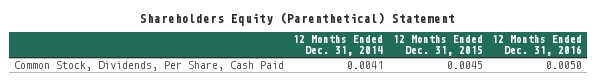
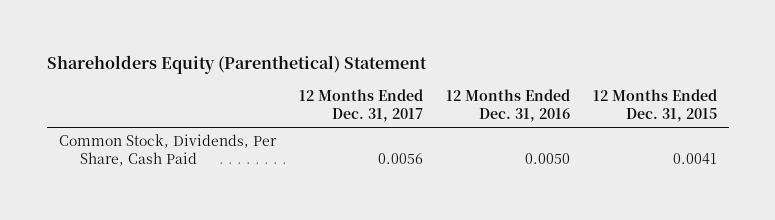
[293,34,384,57] 12 Months Ended Dec. 31, 2014 -> none
none -> [298,88,423,122] 12 Months Ended Dec. 31, 2017
[446,61,483,70] 0.0045 -> [672,153,717,165] 0.0041

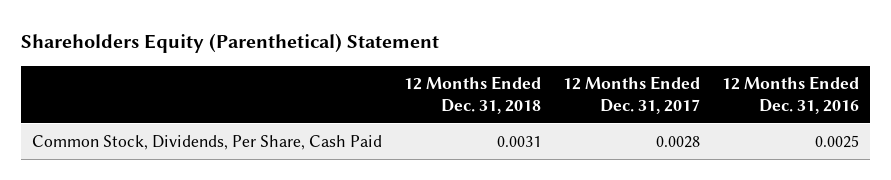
[592,88,717,122] 12 Months Ended Dec. 31, 2015 -> none
none -> [404,75,542,115] 12 Months Ended Dec. 31, 2018
[377,153,423,165] 0.0056 -> [656,136,701,149] 0.0028
[524,153,570,165] 0.0050 -> [815,135,860,149] 0.0025

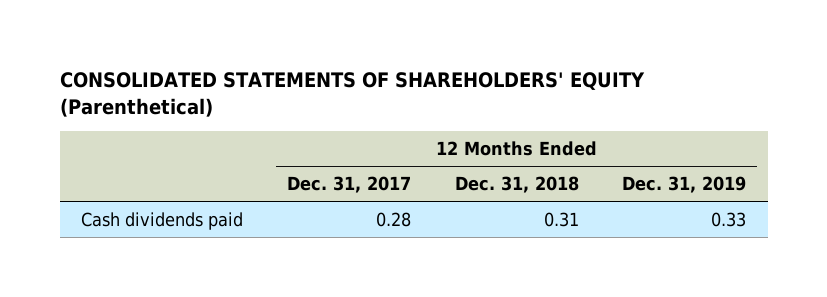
[21,33,440,54] Shareholders Equity (Parenthetical) Statement -> [59,71,645,117] CONSOLIDATED STATEMENTS OF SHAREHOLDERS' EQUITY (Parenthetical)
[722,75,860,115] 12 Months Ended Dec. 31, 2016 -> none
none -> [622,176,747,194] Dec. 31, 2019
[32,135,383,151] Common Stock, Dividends, Per Share, Cash Paid -> [81,211,244,230] Cash dividends paid
[497,136,542,148] 0.0031 -> [543,211,579,227] 0.31
[656,136,701,149] 0.0028 -> [375,211,411,227] 0.28

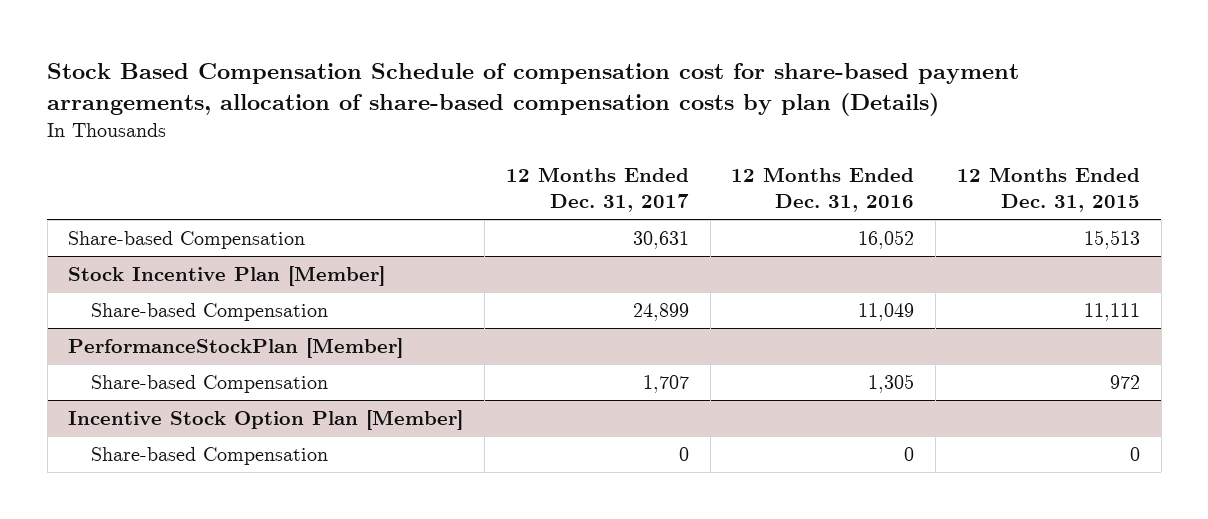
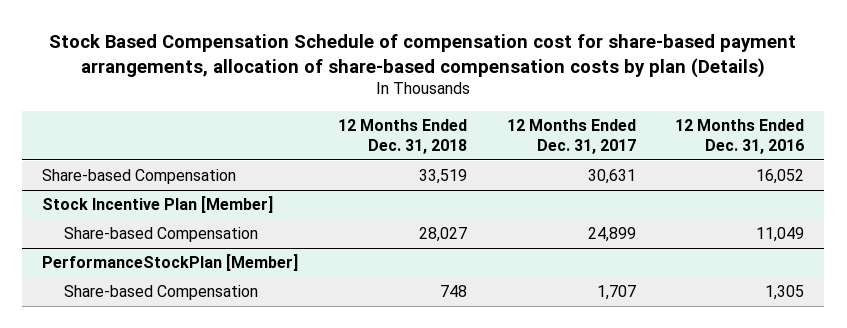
[956,167,1140,213] 12 Months Ended Dec. 31, 2015 -> none
none -> [338,119,468,154] 12 Months Ended Dec. 31, 2018
[68,409,464,430] Incentive Stock Option Plan [Member] -> none
[90,446,328,465] Share-based Compensation -> none

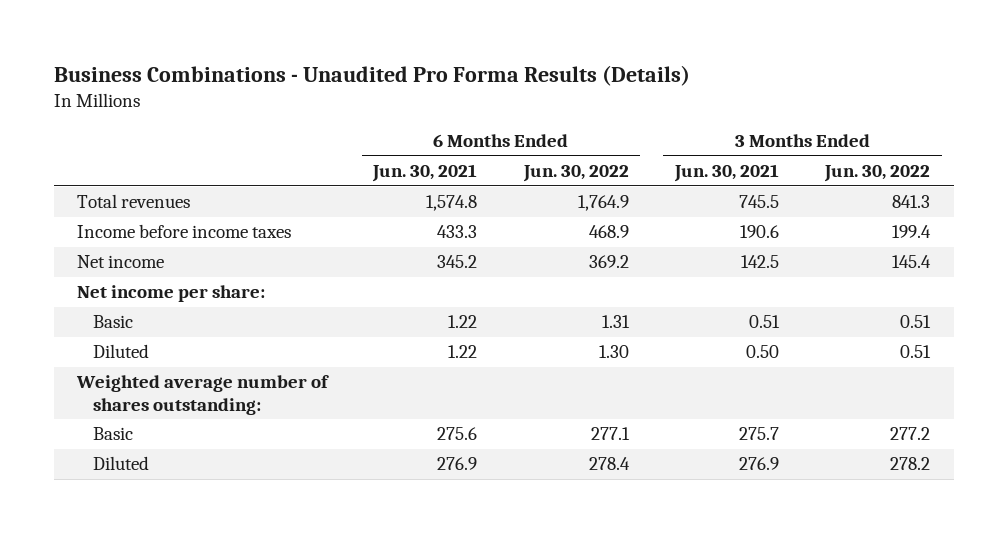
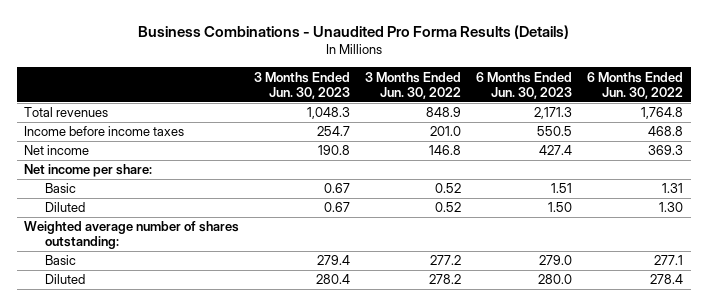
[372,163,478,182] Jun. 30, 2021 -> none
[674,163,780,182] Jun. 30, 2021 -> none
none -> [254,71,351,99] 3 Months Ended Jun. 30, 2023
none -> [476,71,573,99] 6 Months Ended Jun. 30, 2023
[577,195,629,212] 1,764.9 -> [641,107,684,120] 1,764.8
[892,195,931,209] 841.3 -> [426,107,462,118] 848.9
[588,225,629,239] 468.9 -> [648,126,684,137] 468.8
[892,225,932,239] 199.4 -> [430,126,462,137] 201.0
[588,255,629,269] 369.2 -> [648,145,684,156] 369.3
[892,255,932,269] 145.4 -> [429,145,462,156] 146.8
[900,315,932,329] 0.51 -> [435,183,462,194] 0.52
[900,345,932,359] 0.51 -> [435,202,462,213] 0.52

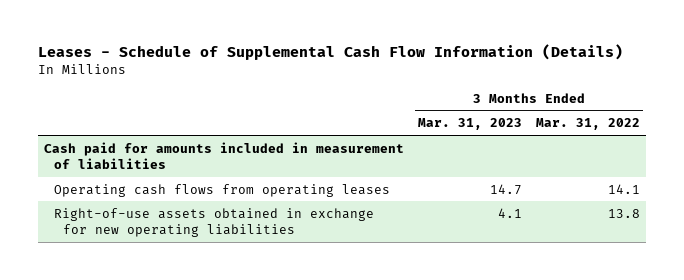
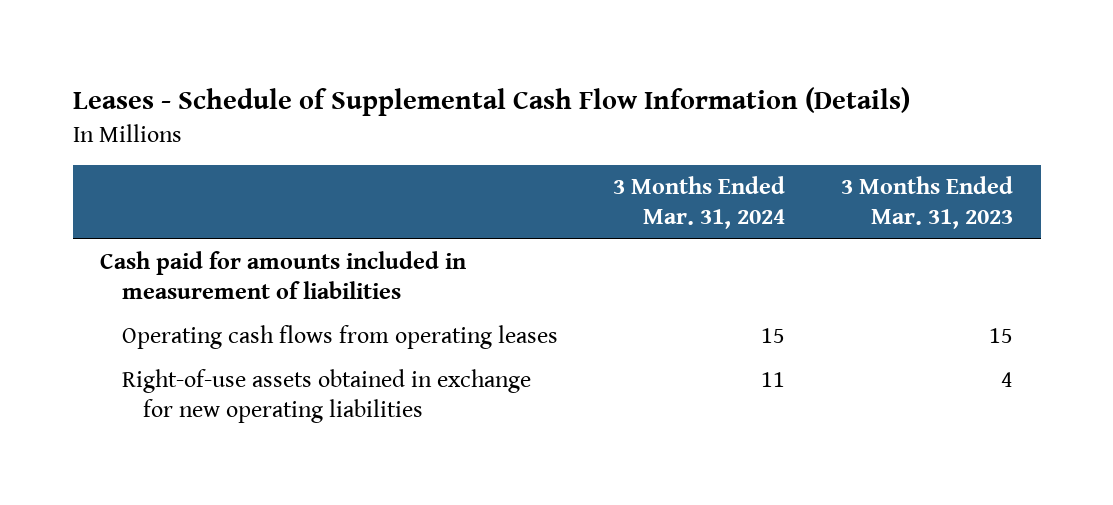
[535,118,640,131] Mar. 31, 2022 -> none
none -> [613,176,786,230] 3 Months Ended Mar. 31, 2024
[489,183,522,195] 14.7 -> [988,328,1013,344] 15
[497,207,522,218] 4.1 -> [1000,372,1013,388] 4

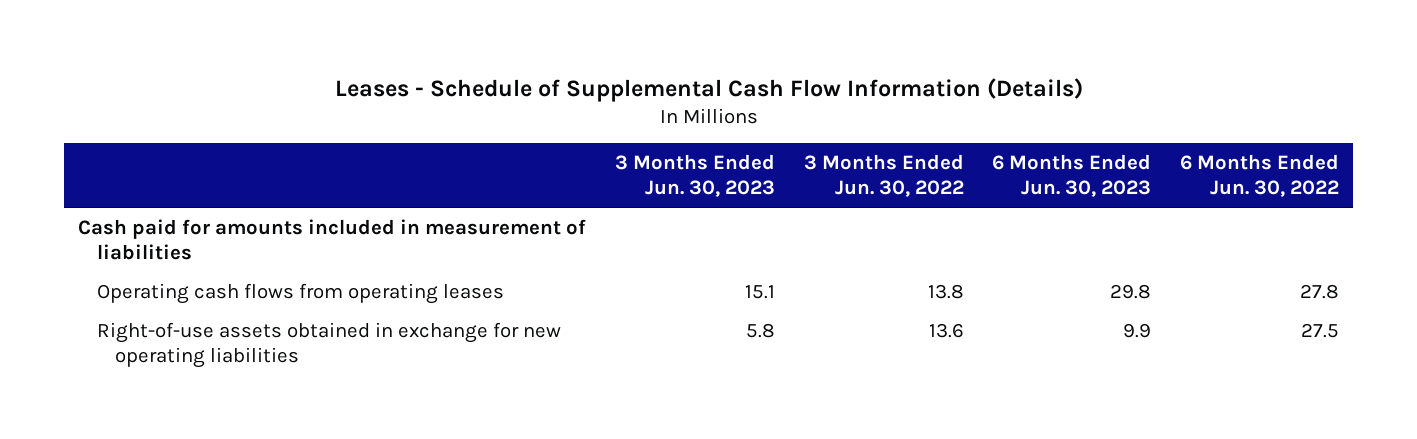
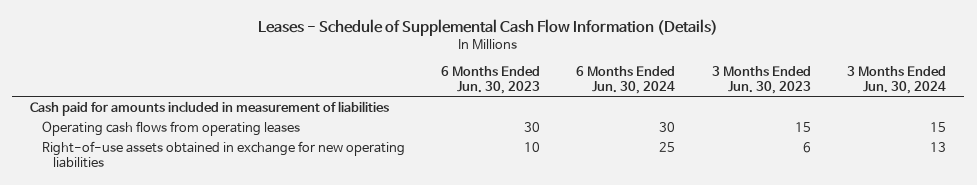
[803,154,964,198] 3 Months Ended Jun. 30, 2022 -> none
[1179,154,1339,198] 6 Months Ended Jun. 30, 2022 -> none
none -> [576,66,676,95] 6 Months Ended Jun. 30, 2024
none -> [847,66,947,95] 3 Months Ended Jun. 30, 2024
[745,285,776,300] 15.1 -> [794,122,811,133] 15
[1110,284,1152,300] 29.8 -> [523,122,540,133] 30
[746,323,776,339] 5.8 -> [802,142,811,154] 6
[1123,323,1152,339] 9.9 -> [523,142,540,153] 10

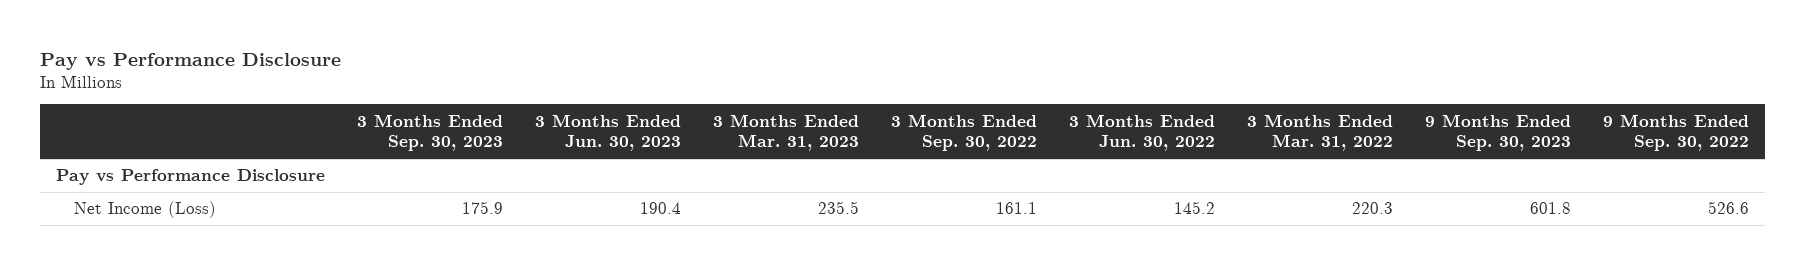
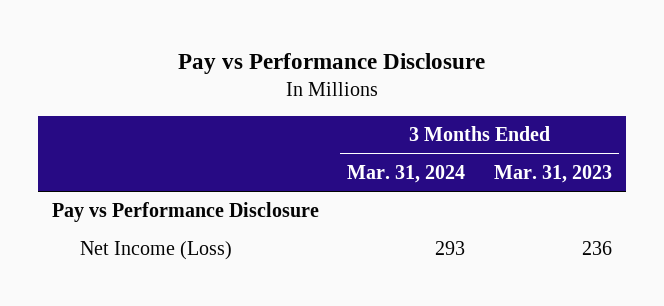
[356,113,503,152] 3 Months Ended Sep. 30, 2023 -> none
[534,113,681,152] 3 Months Ended Jun. 30, 2023 -> none
[891,113,1038,152] 3 Months Ended Sep. 30, 2022 -> none
[1069,113,1216,152] 3 Months Ended Jun. 30, 2022 -> none
[1247,113,1394,152] 3 Months Ended Mar. 31, 2022 -> none
[1425,113,1572,152] 9 Months Ended Sep. 30, 2023 -> none
[1603,113,1750,152] 9 Months Ended Sep. 30, 2022 -> none
none -> [347,164,466,183] Mar. 31, 2024
[818,201,860,215] 235.5 -> [581,241,612,256] 236

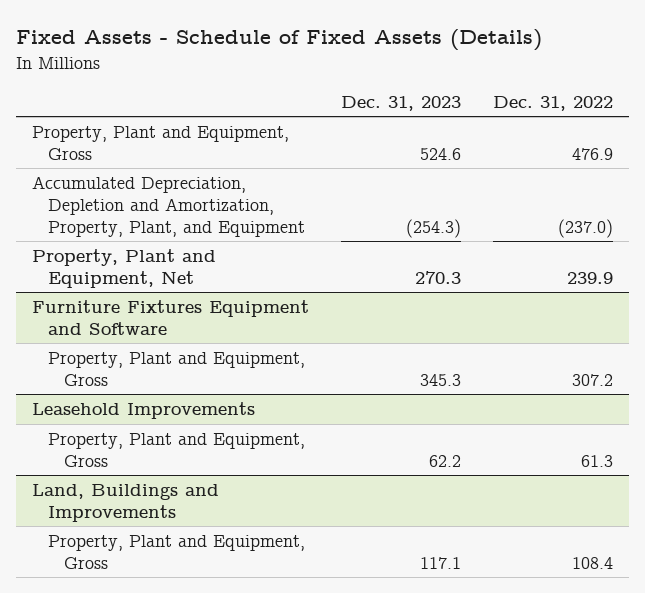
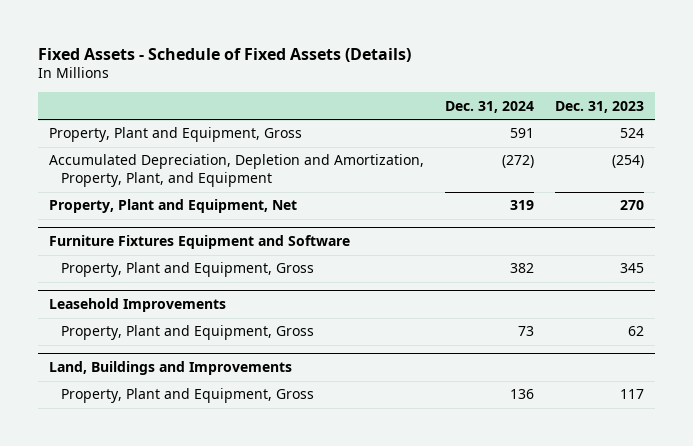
[493,95,614,111] Dec. 31, 2022 -> none
none -> [444,100,534,113] Dec. 31, 2024
[420,147,462,160] 524.6 -> [620,128,645,139] 524
[406,218,462,238] (254.3) -> [612,155,645,169] (254)
[415,270,462,284] 270.3 -> [620,200,645,211] 270
[420,373,462,386] 345.3 -> [620,263,645,274] 345
[429,454,462,467] 62.2 -> [628,326,645,337] 62
[420,556,462,569] 117.1 -> [620,389,645,400] 117

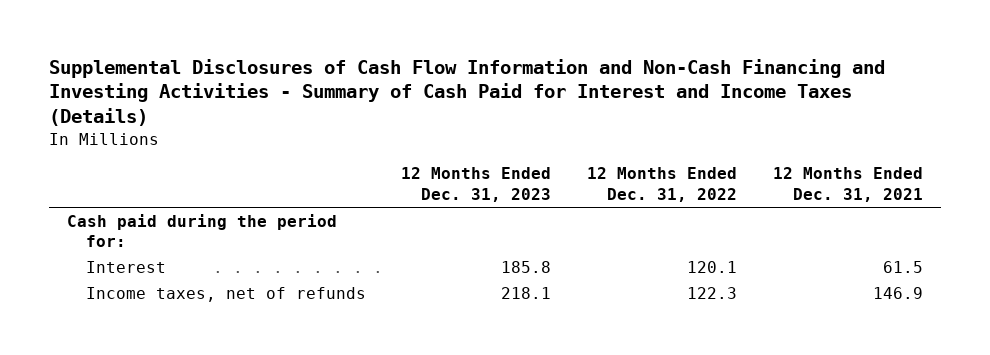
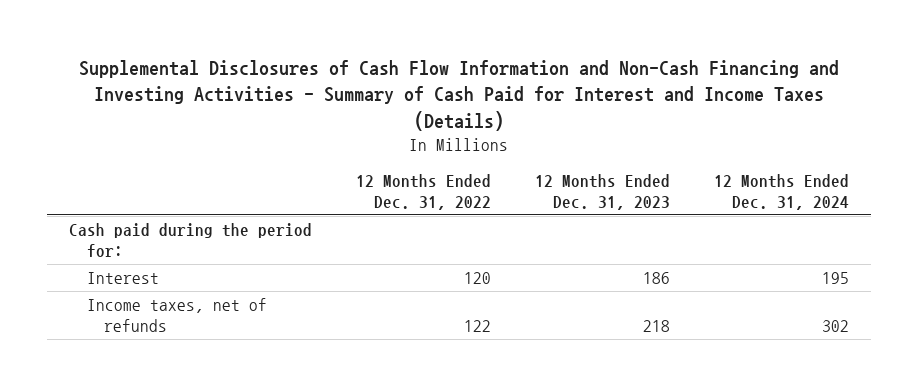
[772,167,923,203] 12 Months Ended Dec. 31, 2021 -> none
none -> [713,173,849,210] 12 Months Ended Dec. 31, 2024
[501,260,552,273] 185.8 -> [643,272,671,285] 186
[687,260,738,273] 120.1 -> [464,272,492,285] 120
[501,286,552,299] 218.1 -> [643,319,671,332] 218
[687,286,738,299] 122.3 -> [464,319,492,332] 122

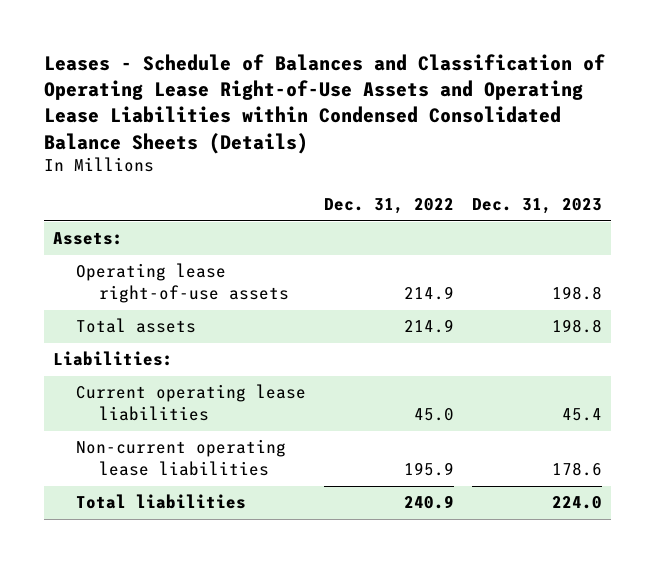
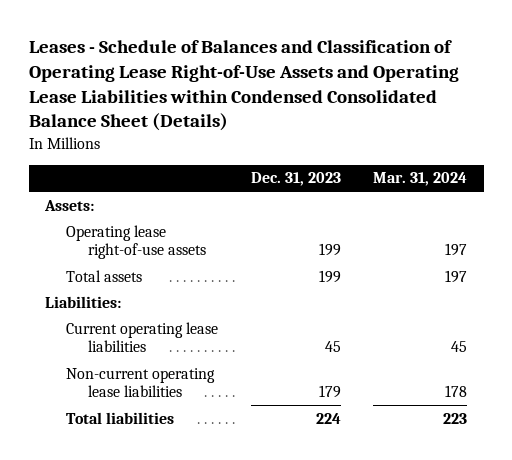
[44,54,606,154] Leases - Schedule of Balances and Classification of Operating Lease Right-of-Use Assets and Operating Lease Liabilities within Condensed Consolidated Balance Sheets (Details) -> [28,40,459,132] Leases - Schedule of Balances and Classification of Operating Lease Right-of-Use Assets and Operating Lease Liabilities within Condensed Consolidated Balance Sheet (Details)
[324,198,455,215] Dec. 31, 2022 -> none
none -> [373,172,468,187] Mar. 31, 2024
[552,285,603,300] 198.8 -> [318,243,341,257] 199
[552,319,603,334] 198.8 -> [318,269,341,283] 199
[562,407,603,421] 45.4 -> [324,341,341,353] 45
[552,461,603,476] 178.6 -> [318,385,341,399] 179
[552,496,603,510] 224.0 -> [315,412,341,424] 224

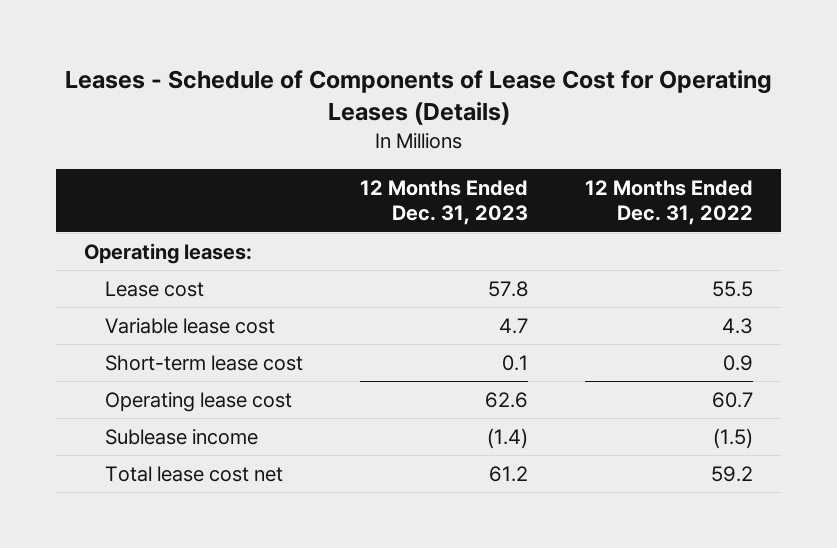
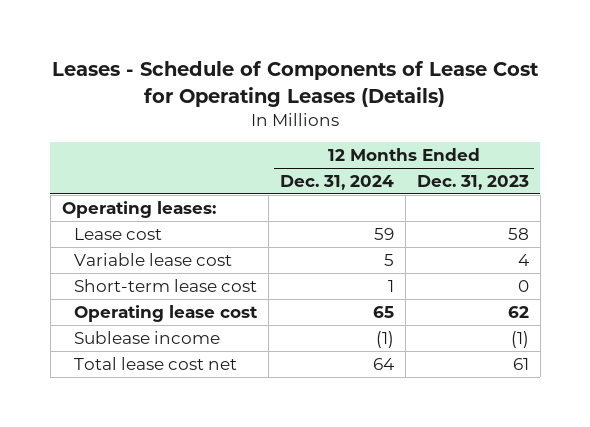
[584,179,753,226] 12 Months Ended Dec. 31, 2022 -> none
none -> [279,174,394,190] Dec. 31, 2024
[487,280,528,297] 57.8 -> [507,227,529,240] 58
[498,317,528,334] 4.7 -> [517,253,529,266] 4
[501,354,528,371] 0.1 -> [517,279,529,292] 0
[484,391,528,408] 62.6 -> [507,305,529,318] 62
[486,427,528,449] (1.4) -> [510,330,529,348] (1)
[488,465,528,482] 61.2 -> [512,357,529,370] 61

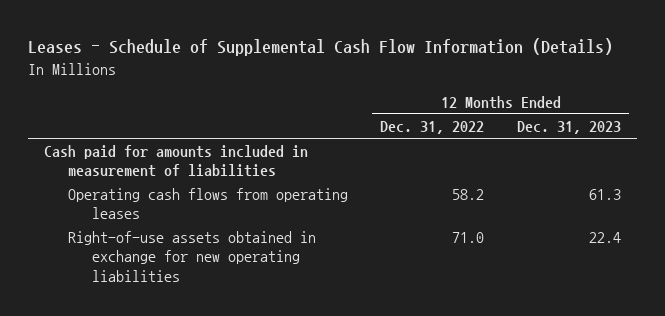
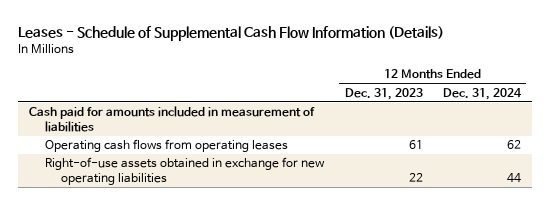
[380,121,485,135] Dec. 31, 2022 -> none
none -> [443,87,523,100] Dec. 31, 2024
[588,189,621,201] 61.3 -> [408,140,423,150] 61
[588,232,621,244] 22.4 -> [408,172,423,182] 22

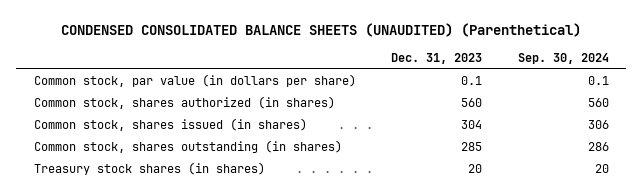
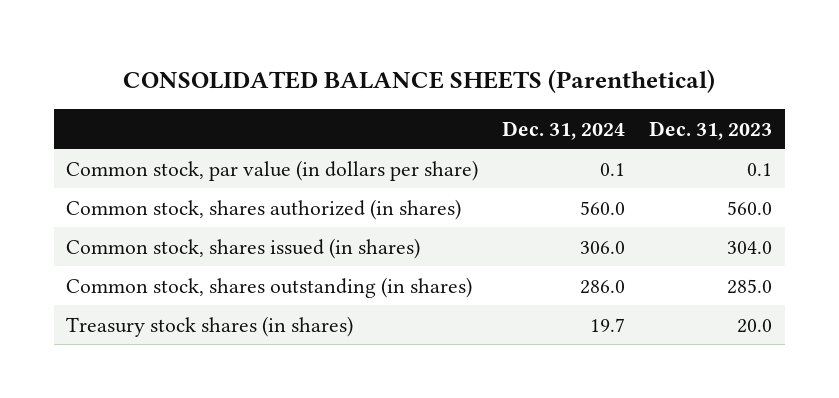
[61,22,582,37] CONDENSED CONSOLIDATED BALANCE SHEETS (UNAUDITED) (Parenthetical) -> [123,68,716,93] CONSOLIDATED BALANCE SHEETS (Parenthetical)
[517,53,609,65] Sep. 30, 2024 -> none
none -> [502,120,626,140] Dec. 31, 2024
[461,98,483,108] 560 -> [727,200,773,215] 560.0
[461,120,483,130] 304 -> [727,240,773,254] 304.0
[461,142,483,152] 285 -> [727,278,773,294] 285.0
[468,164,483,174] 20 -> [737,318,773,333] 20.0

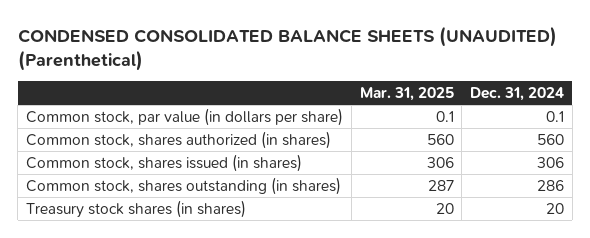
[123,68,716,93] CONSOLIDATED BALANCE SHEETS (Parenthetical) -> [17,25,557,71] CONDENSED CONSOLIDATED BALANCE SHEETS (UNAUDITED) (Parenthetical)
[649,120,773,140] Dec. 31, 2023 -> none
none -> [359,86,454,101] Mar. 31, 2025
[580,200,626,215] 560.0 -> [537,133,565,145] 560
[580,240,626,254] 306.0 -> [537,156,565,168] 306
[580,279,626,294] 286.0 -> [537,179,565,191] 286
[590,317,626,332] 19.7 -> [546,202,565,214] 20

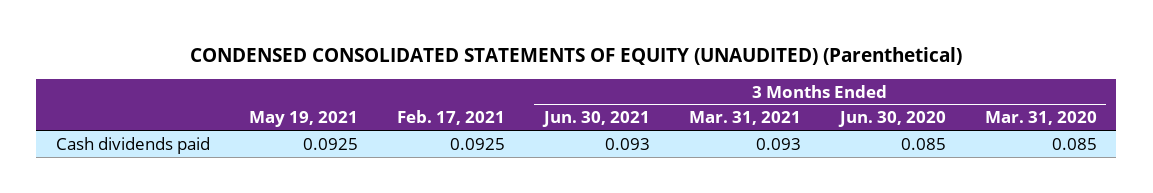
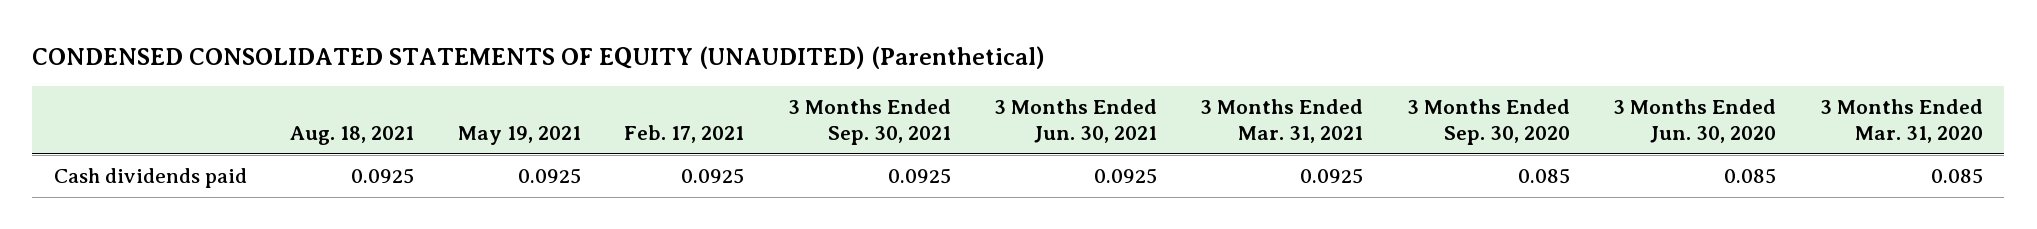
none -> [290,126,415,146] Aug. 18, 2021
none -> [787,98,951,146] 3 Months Ended Sep. 30, 2021
none -> [1406,98,1570,146] 3 Months Ended Sep. 30, 2020
[604,137,650,150] 0.093 -> [1094,167,1158,184] 0.0925
[755,137,801,150] 0.093 -> [1300,167,1364,184] 0.0925

